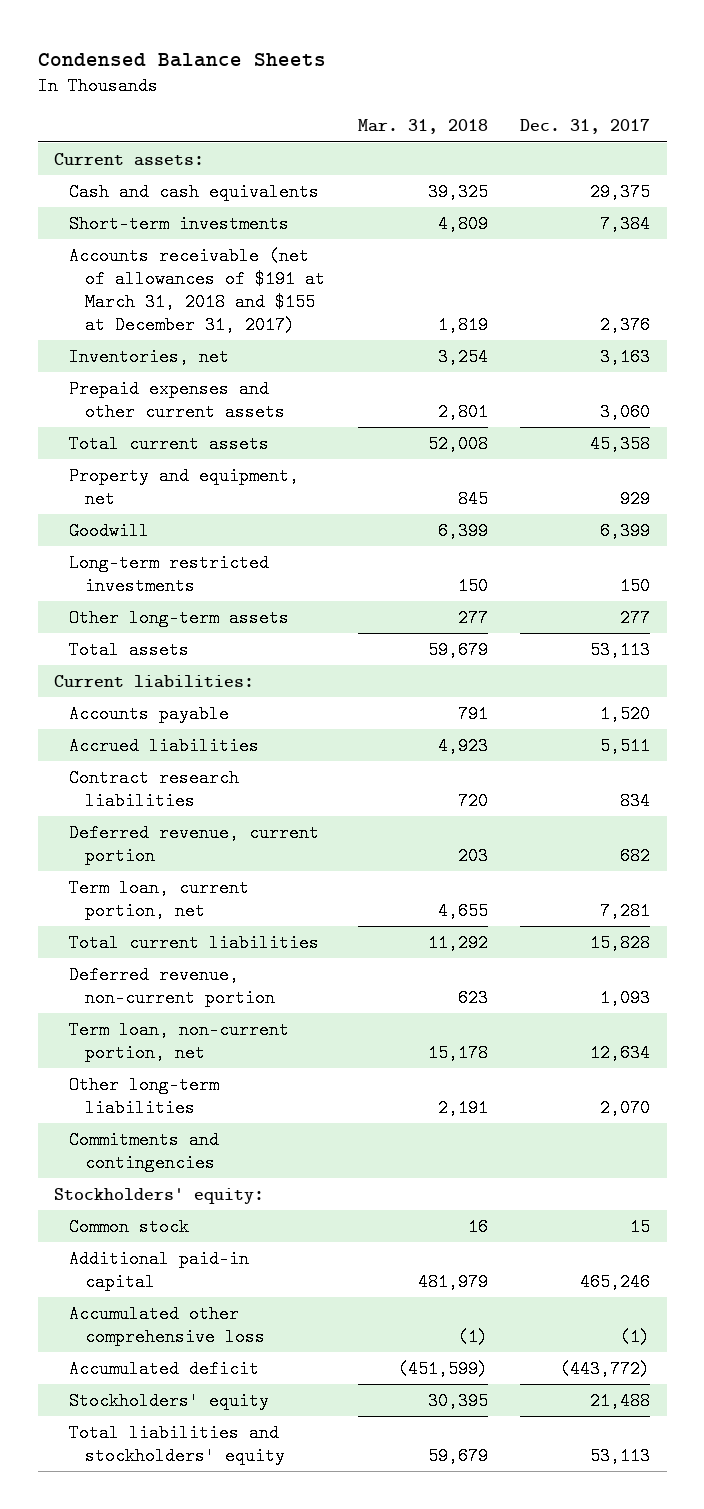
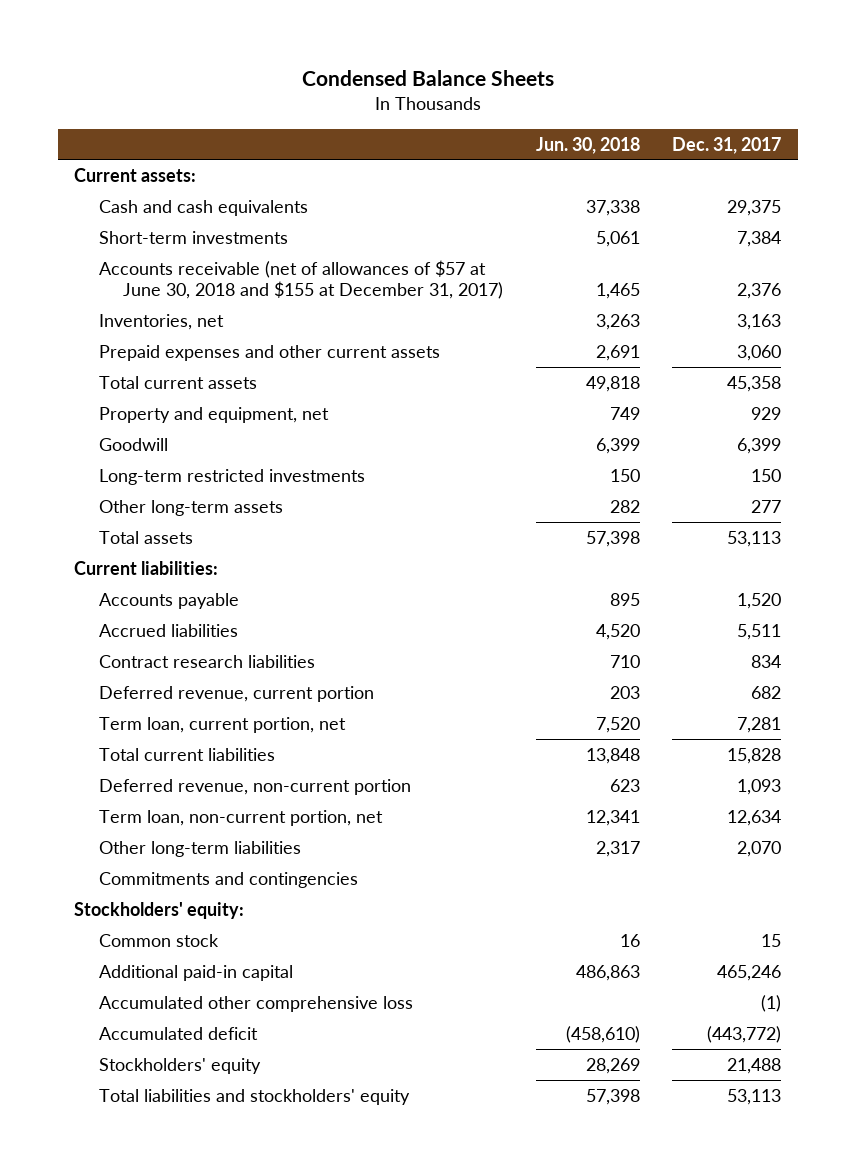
[357,119,488,135] Mar. 31, 2018 -> none
none -> [535,136,640,154] Jun. 30, 2018
[69,246,325,334] Accounts receivable (net of allowances of $191 at March 31, 2018 and $155 at December 31, 2017) -> [98,259,504,299] Accounts receivable (net of allowances of $57 at June 30, 2018 and $155 at December 31, 2017)

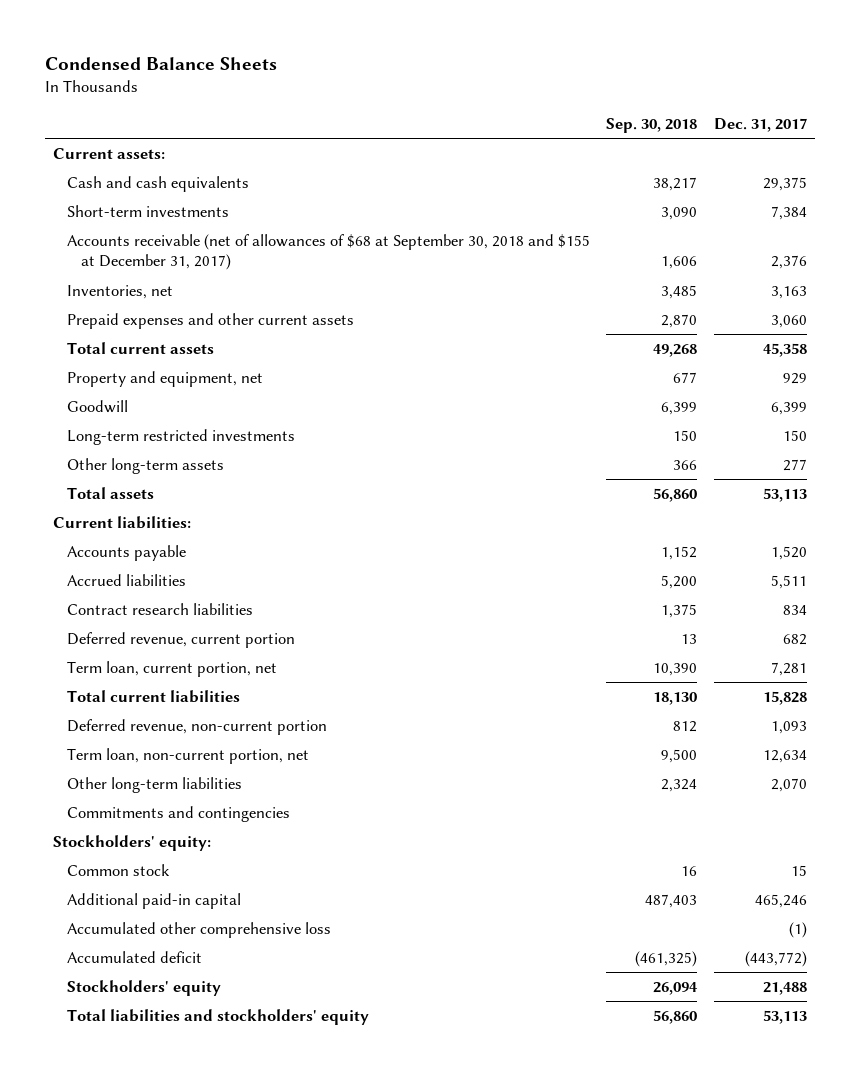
[535,136,640,154] Jun. 30, 2018 -> none
none -> [606,117,698,133] Sep. 30, 2018
[98,259,504,299] Accounts receivable (net of allowances of $57 at June 30, 2018 and $155 at December 31, 2017) -> [66,234,590,271] Accounts receivable (net of allowances of $68 at September 30, 2018 and $155 at December 31, 2017)

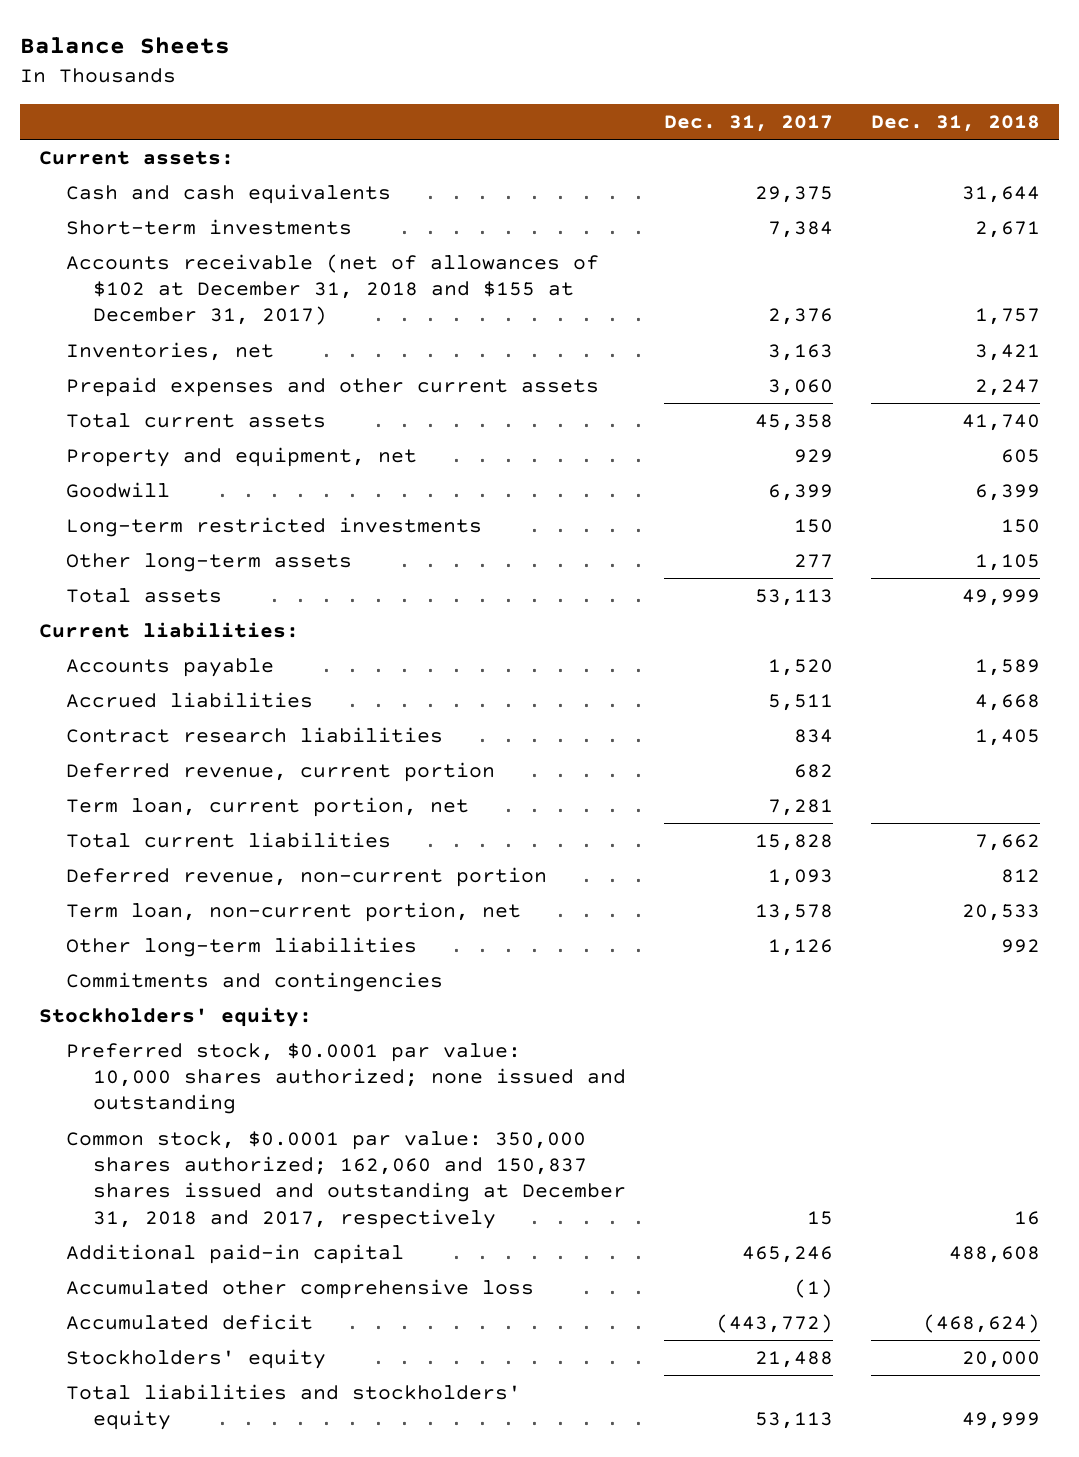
[45,57,278,71] Condensed Balance Sheets -> [19,37,230,55] Balance Sheets
[606,117,698,133] Sep. 30, 2018 -> none
none -> [871,114,1041,132] Dec. 31, 2018
[66,234,590,271] Accounts receivable (net of allowances of $68 at September 30, 2018 and $155 at December 31, 2017) -> [65,254,599,326] Accounts receivable (net of allowances of $102 at December 31, 2018 and $155 at December 31, 2017)
[763,750,808,764] 12,634 -> [754,904,833,922] 13,578
[771,778,808,793] 2,070 -> [767,939,833,957] 1,126
none -> [65,1043,626,1115] Preferred stock, $0.0001 par value: 10,000 shares authorized; none issued and outstanding
[66,864,170,877] Common stock -> [65,1131,626,1229] Common stock, $0.0001 par value: 350,000 shares authorized; 162,060 and 150,837 shares issued and outstanding at December 31, 2018 and 2017, respectively

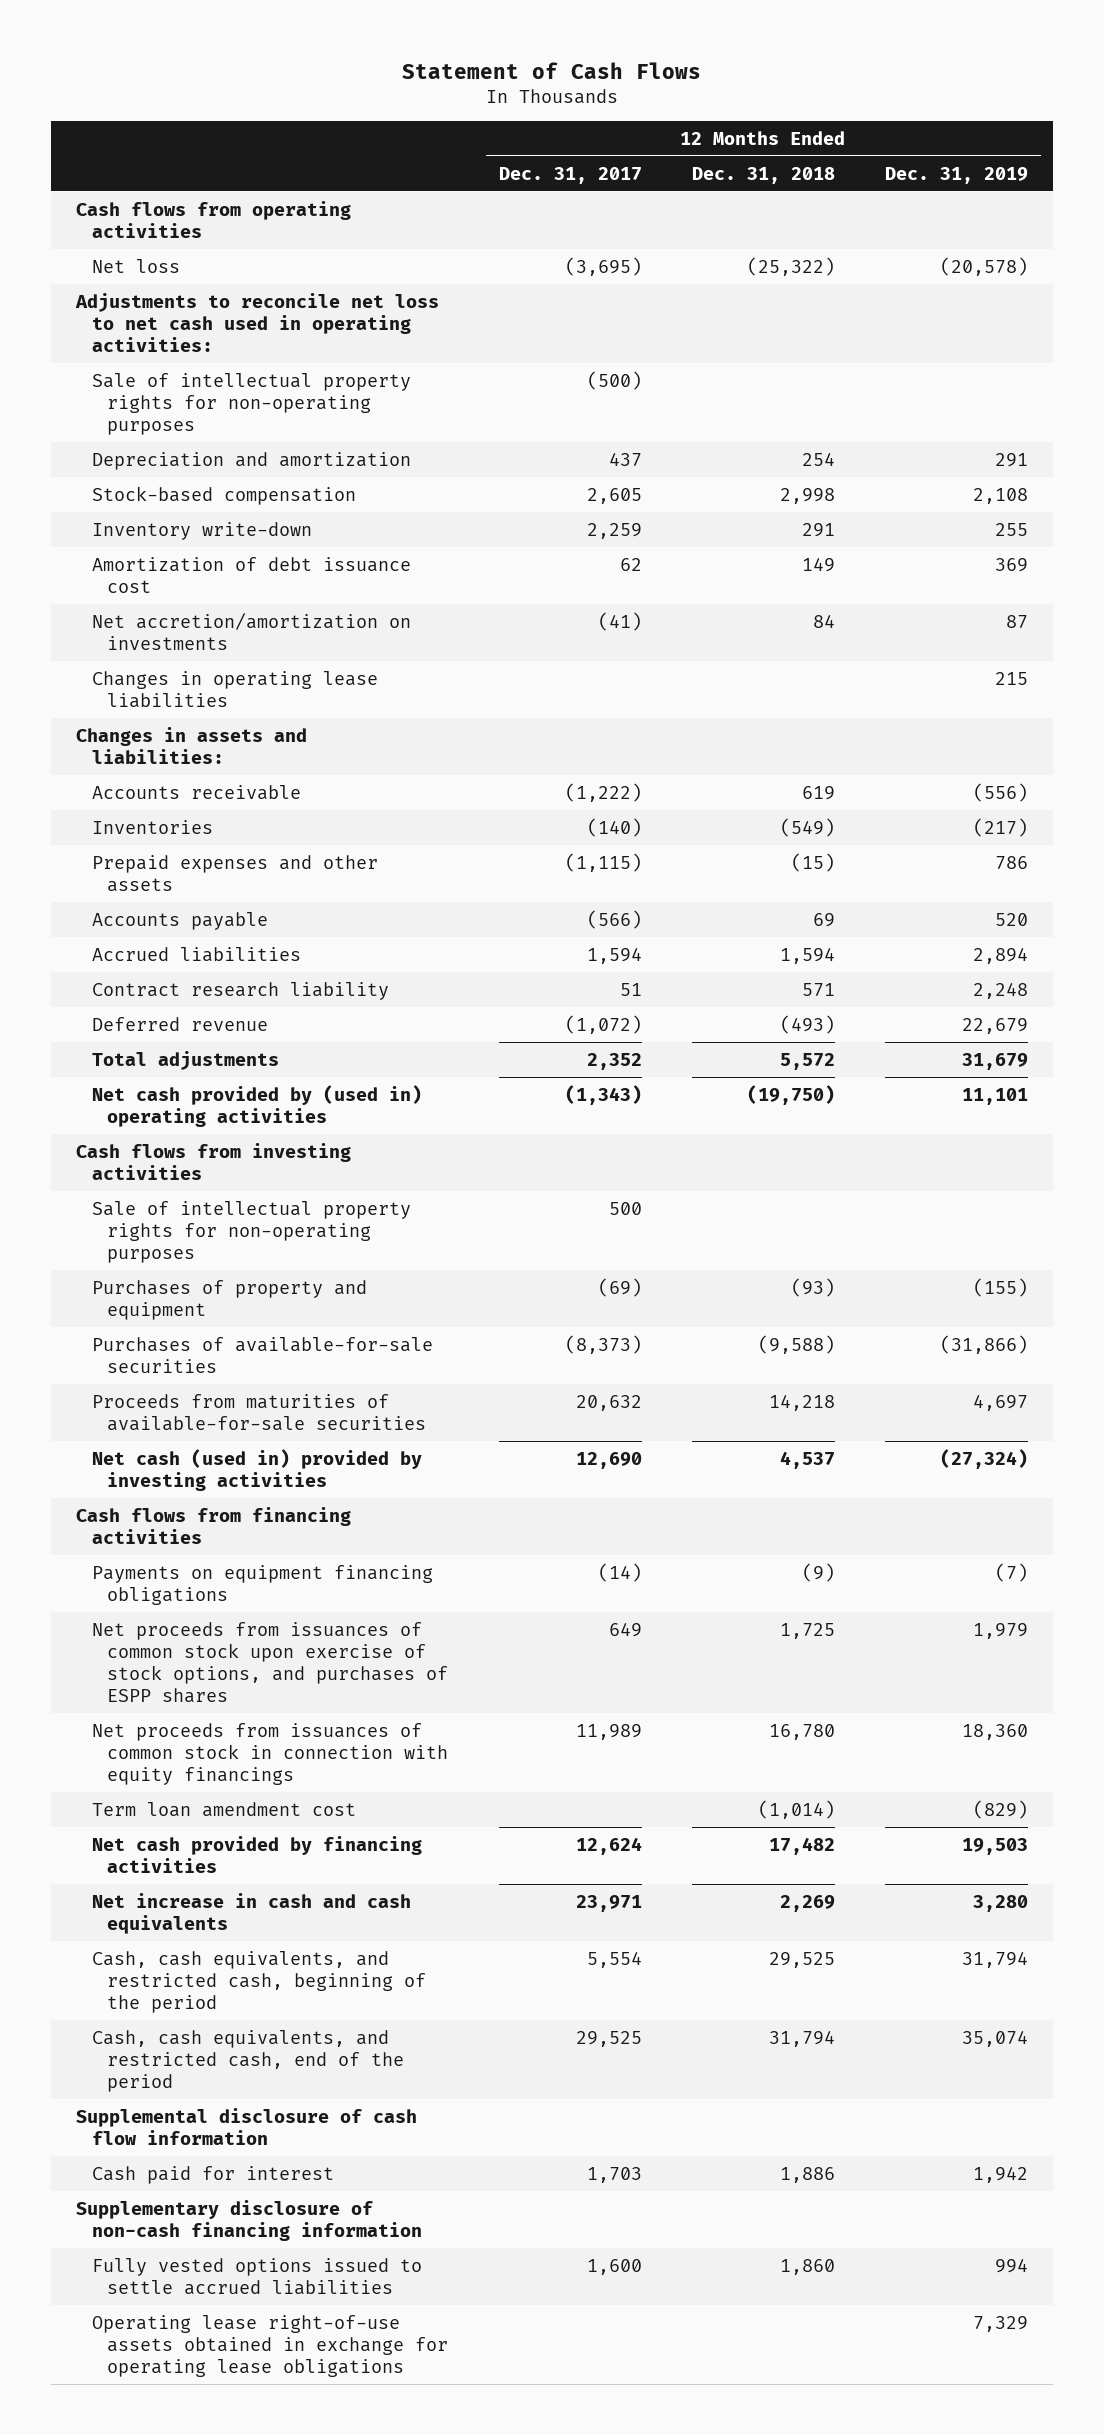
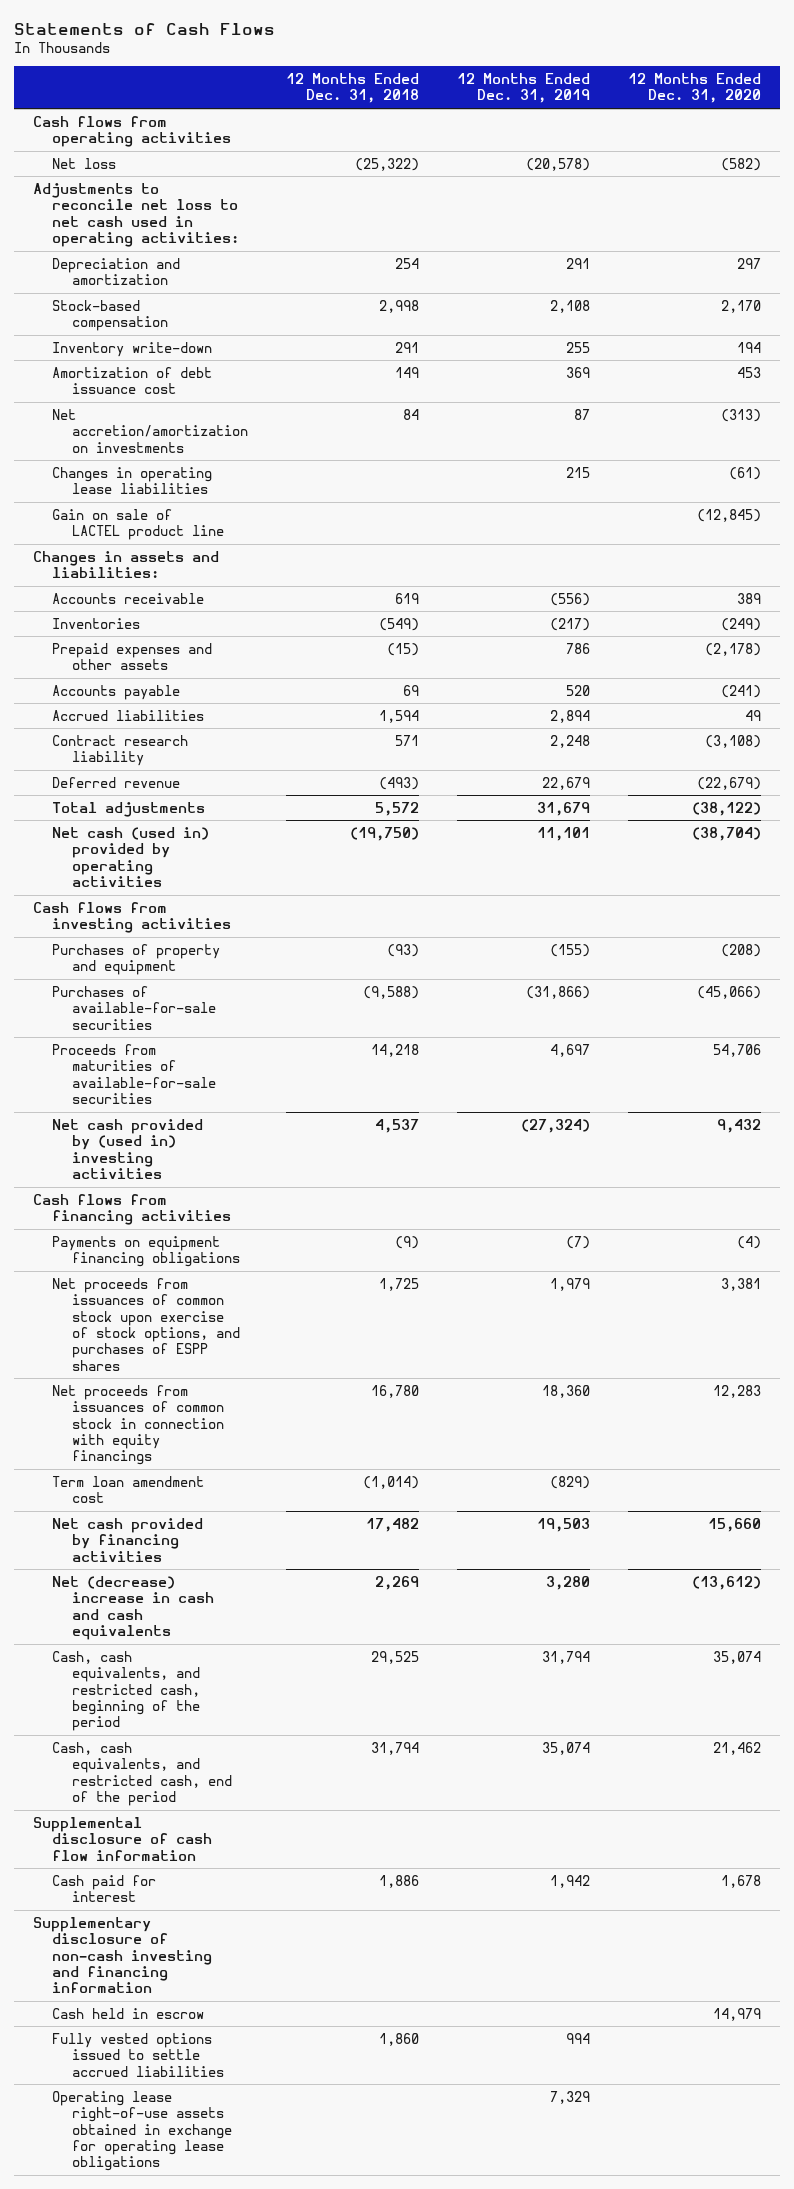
[402,61,702,79] Statement of Cash Flows -> [13,22,275,35] Statements of Cash Flows
[498,166,642,184] Dec. 31, 2017 -> none
none -> [628,73,762,104] 12 Months Ended Dec. 31, 2020
[91,372,411,435] Sale of intellectual property rights for non-operating purposes -> none
none -> [52,508,224,541] Gain on sale of LACTEL product line
[91,1084,422,1127] Net cash provided by (used in) operating activities -> [52,826,210,887] Net cash (used in) provided by operating activities
[91,1200,411,1263] Sale of intellectual property rights for non-operating purposes -> none
[91,1448,422,1491] Net cash (used in) provided by investing activities -> [52,1118,204,1179] Net cash provided by (used in) investing activities
[91,1892,411,1934] Net increase in cash and cash equivalents -> [52,1575,214,1640] Net (decrease) increase in cash and cash equivalents
[76,2199,422,2241] Supplementary disclosure of non-cash financing information -> [33,1916,213,1994] Supplementary disclosure of non-cash investing and financing information
none -> [52,2007,205,2019] Cash held in escrow

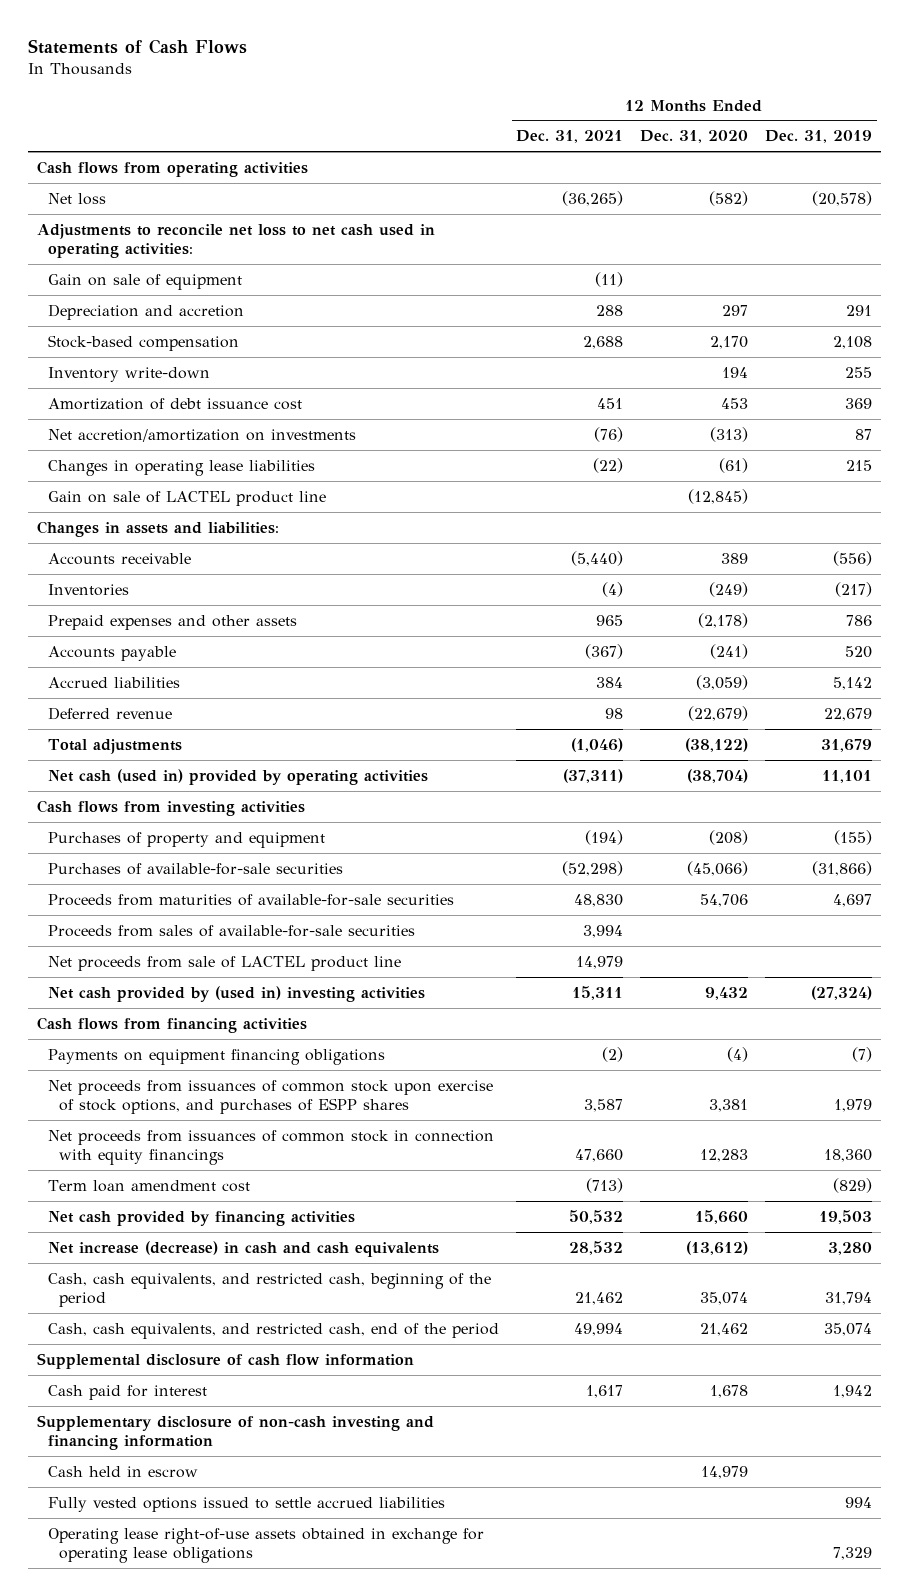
[285,73,419,104] 12 Months Ended Dec. 31, 2018 -> none
none -> [516,130,624,144] Dec. 31, 2021
none -> [48,273,243,290] Gain on sale of equipment
[52,257,181,286] Depreciation and amortization -> [48,303,245,320] Depreciation and accretion
[52,734,189,767] Contract research liability -> none
[550,709,591,723] 2,894 -> [833,676,873,690] 5,142
[745,709,762,721] 49 -> [696,674,749,690] (3,059)
none -> [48,924,416,937] Proceeds from sales of available-for-sale securities
none -> [48,955,402,971] Net proceeds from sale of LACTEL product line
[52,1575,214,1640] Net (decrease) increase in cash and cash equivalents -> [48,1240,440,1257] Net increase (decrease) in cash and cash equivalents

